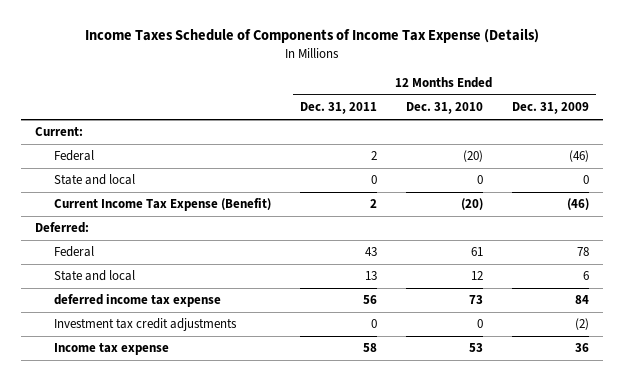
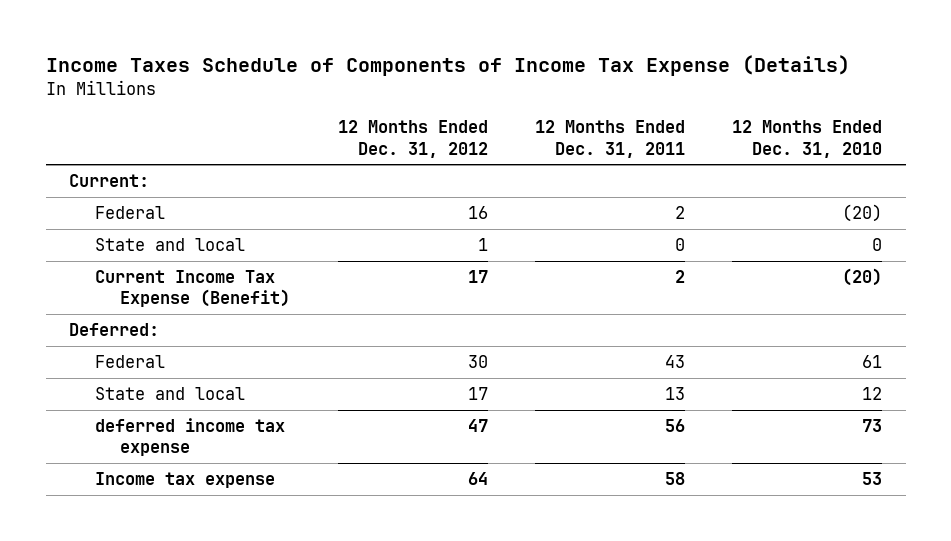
[511,102,589,115] Dec. 31, 2009 -> none
none -> [337,120,488,158] 12 Months Ended Dec. 31, 2012
[54,318,238,332] Investment tax credit adjustments -> none

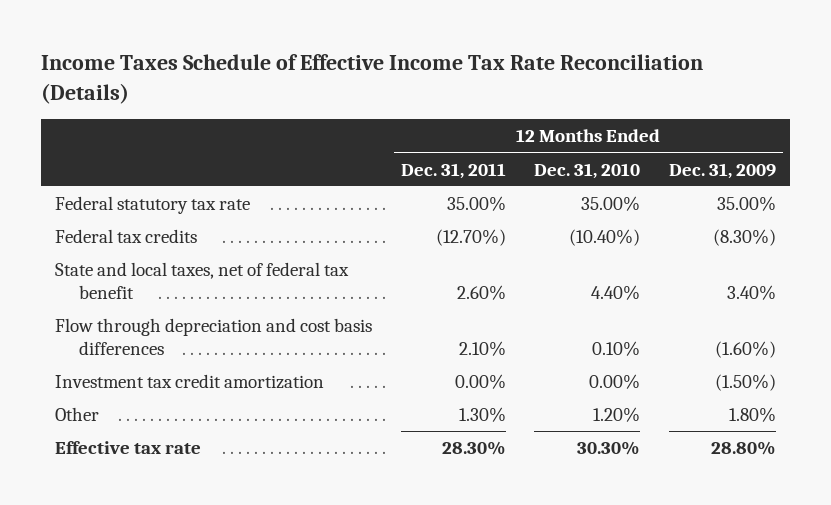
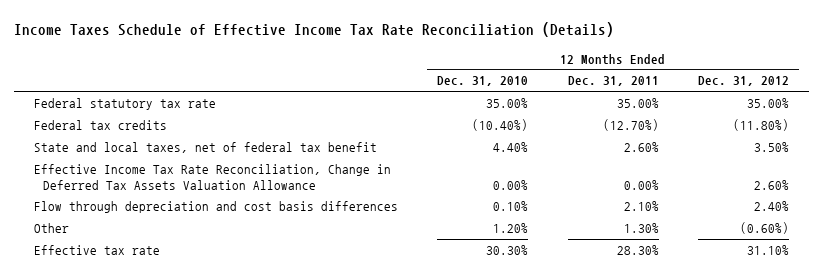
[669,162,777,179] Dec. 31, 2009 -> none
none -> [698,76,790,87] Dec. 31, 2012
none -> [33,164,391,190] Effective Income Tax Rate Reconciliation, Change in Deferred Tax Assets Valuation Allowance
[55,374,325,390] Investment tax credit amortization -> none

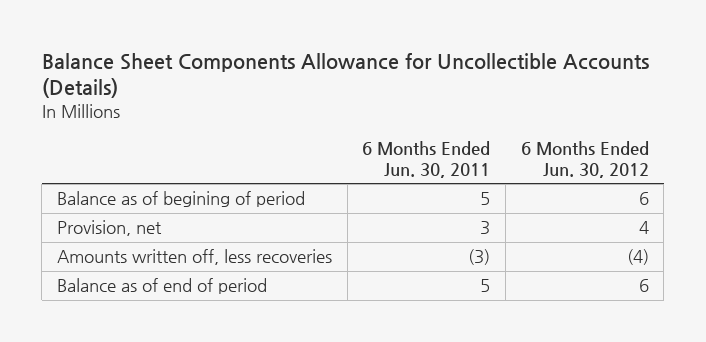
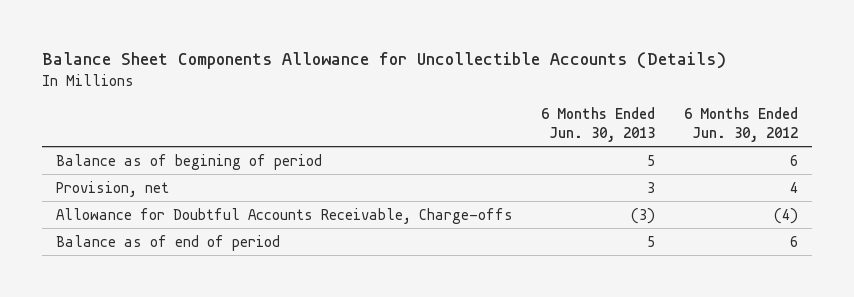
[362,141,491,178] 6 Months Ended Jun. 30, 2011 -> none
none -> [541,107,656,142] 6 Months Ended Jun. 30, 2013
[56,249,332,266] Amounts written off, less recoveries -> none
none -> [56,207,514,224] Allowance for Doubtful Accounts Receivable, Charge-offs

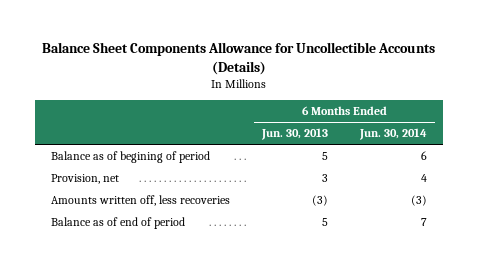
[683,107,798,142] 6 Months Ended Jun. 30, 2012 -> none
none -> [359,128,428,141] Jun. 30, 2014
[56,207,514,224] Allowance for Doubtful Accounts Receivable, Charge-offs -> none
none -> [50,195,230,207] Amounts written off, less recoveries

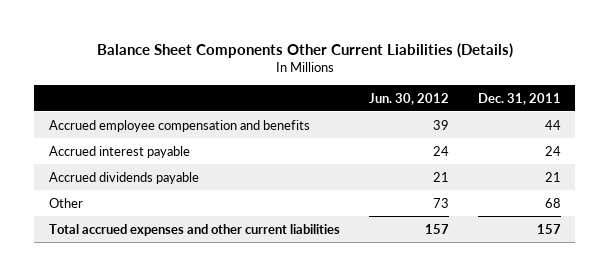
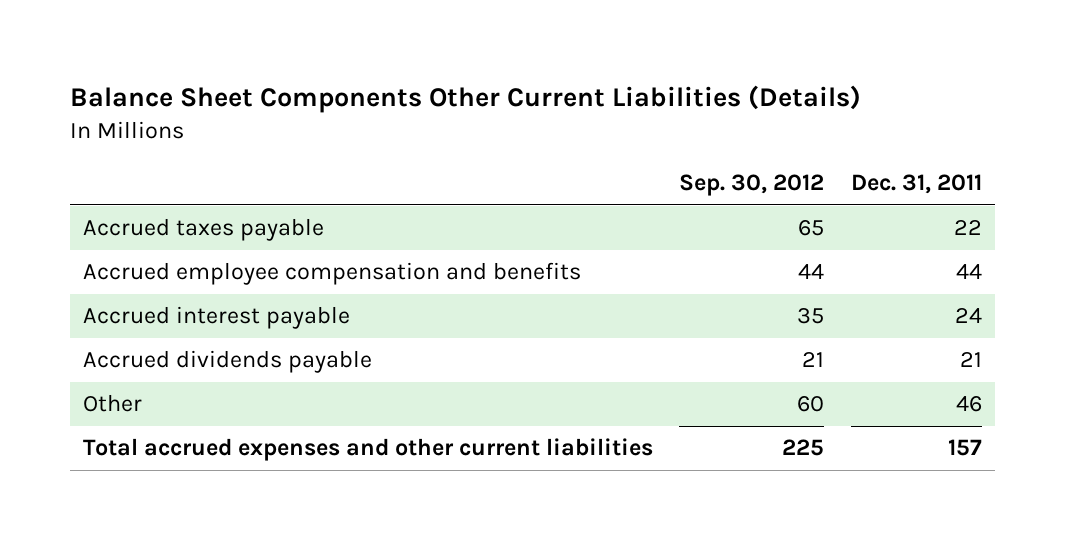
[368,92,449,105] Jun. 30, 2012 -> none
none -> [679,174,825,197] Sep. 30, 2012
none -> [82,218,324,242] Accrued taxes payable
[544,197,561,208] 68 -> [955,396,982,413] 46

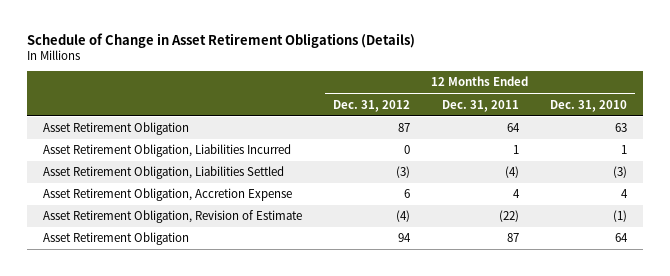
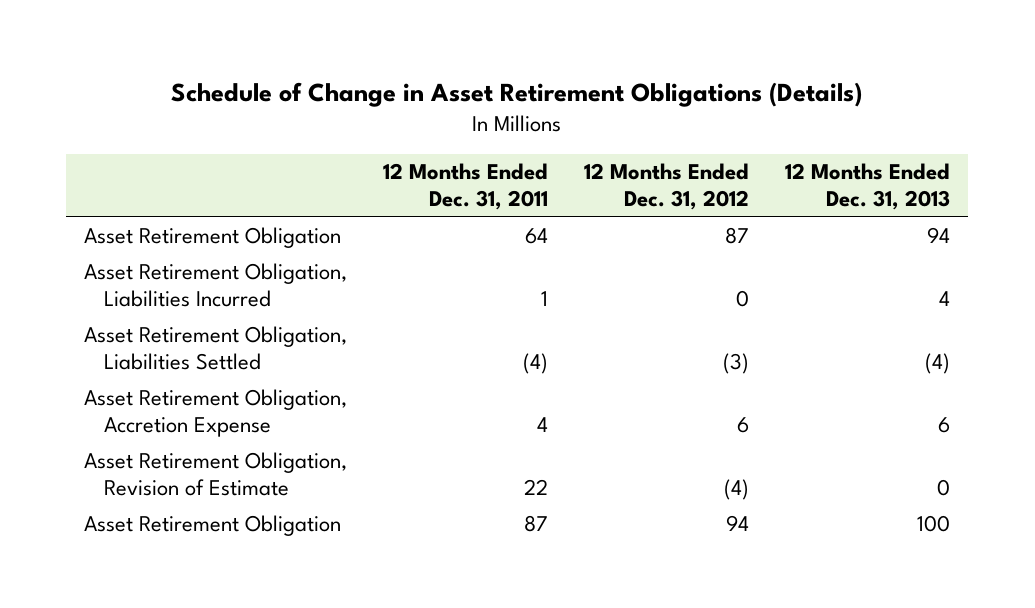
[550,99,628,112] Dec. 31, 2010 -> none
none -> [785,163,951,211] 12 Months Ended Dec. 31, 2013
[498,210,519,223] (22) -> [524,479,549,496] 22

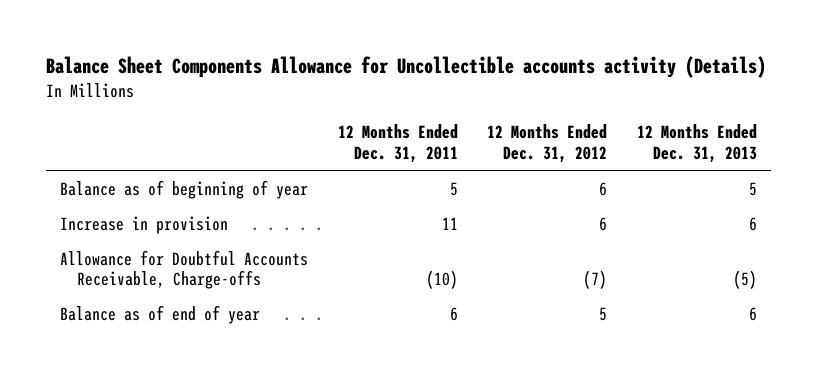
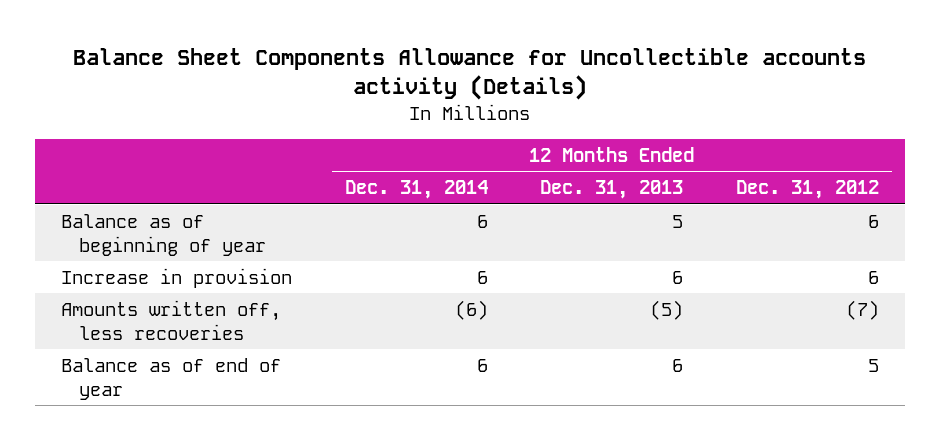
[337,124,458,164] 12 Months Ended Dec. 31, 2011 -> none
none -> [344,180,488,200] Dec. 31, 2014
[60,249,309,290] Allowance for Doubtful Accounts Receivable, Charge-offs -> [61,299,282,340] Amounts written off, less recoveries

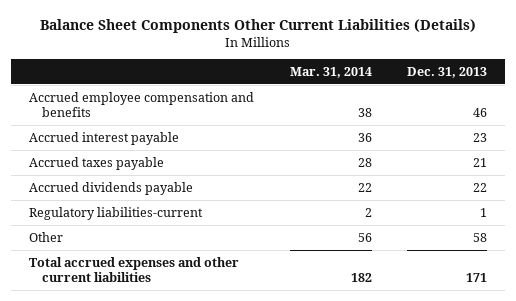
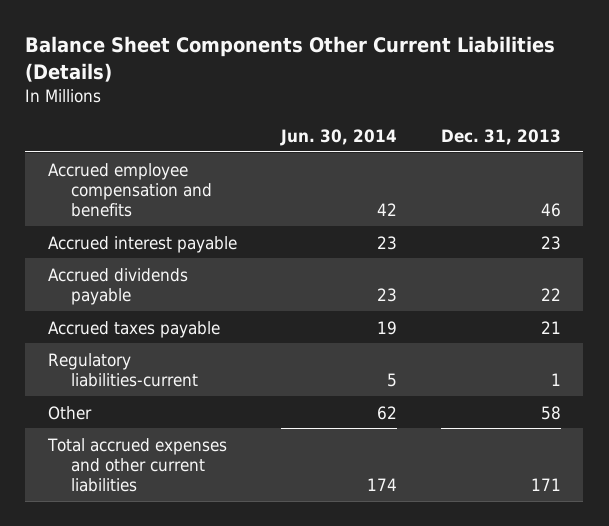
[289,66,372,78] Mar. 31, 2014 -> none
none -> [279,128,397,146] Jun. 30, 2014
[28,156,164,170] Accrued taxes payable -> [47,320,220,338] Accrued taxes payable

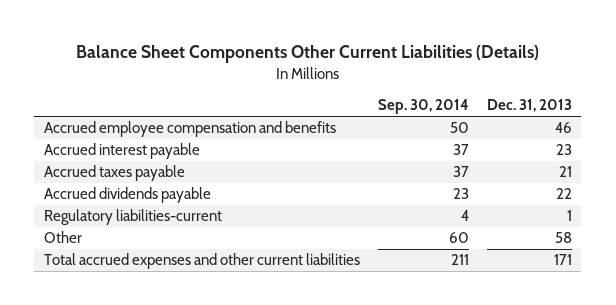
[279,128,397,146] Jun. 30, 2014 -> none
none -> [377,99,469,115] Sep. 30, 2014
[47,267,188,305] Accrued dividends payable -> [43,187,211,204] Accrued dividends payable

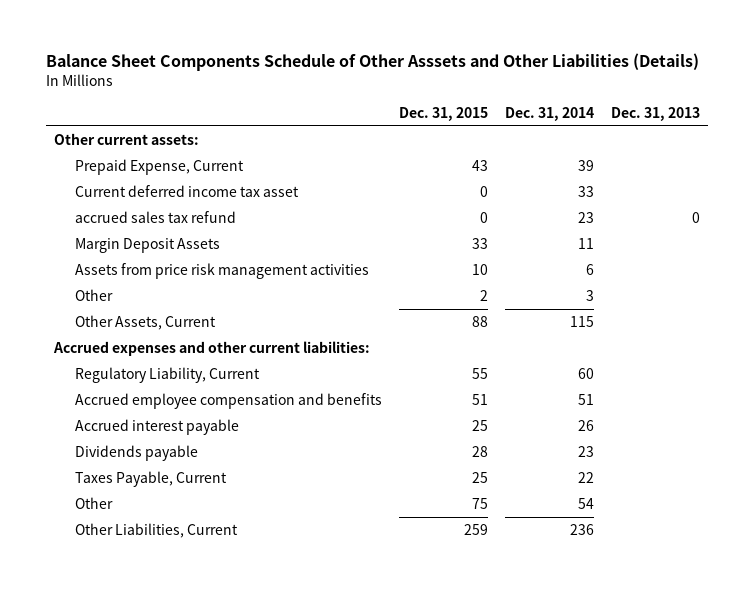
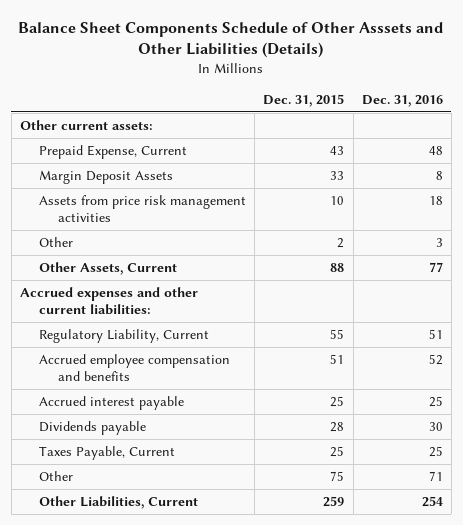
[504,106,594,121] Dec. 31, 2014 -> none
[610,106,700,121] Dec. 31, 2013 -> none
none -> [361,94,443,107] Dec. 31, 2016
[75,184,300,197] Current deferred income tax asset -> none
[75,210,237,223] accrued sales tax refund -> none

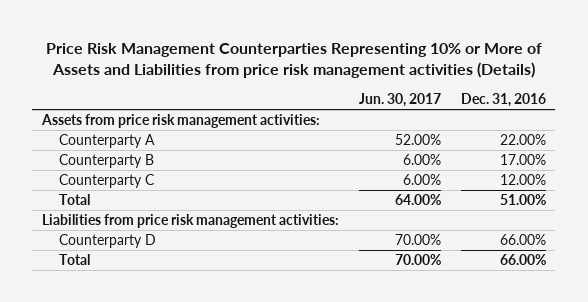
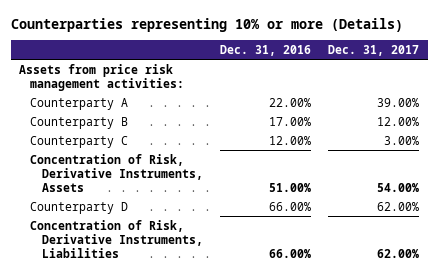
[45,42,542,79] Price Risk Management Counterparties Representing 10% or More of Assets and Liabilities from price risk management activities (Details) -> [10,17,403,32] Counterparties representing 10% or more (Details)
[358,93,441,108] Jun. 30, 2017 -> none
none -> [328,44,420,56] Dec. 31, 2017
[42,214,340,229] Liabilities from price risk management activities: -> none
[58,194,90,206] Total -> [30,153,203,193] Concentration of Risk, Derivative Instruments, Assets
[58,254,90,266] Total -> [30,219,203,259] Concentration of Risk, Derivative Instruments, Liabilities

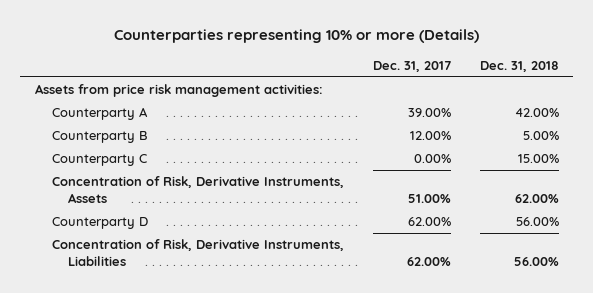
[219,44,311,56] Dec. 31, 2016 -> none
none -> [479,60,559,72] Dec. 31, 2018
[384,135,420,145] 3.00% -> [413,154,451,164] 0.00%
[377,183,420,193] 54.00% -> [407,193,451,203] 51.00%

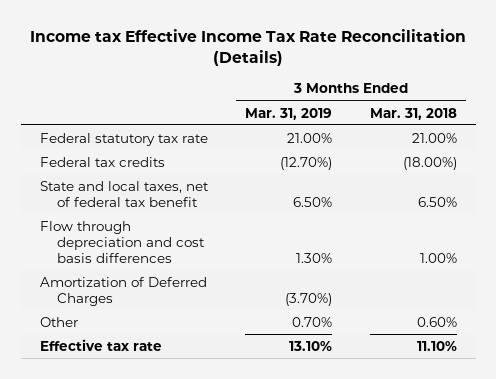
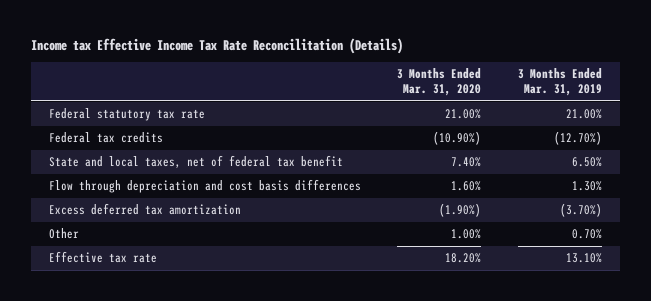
[369,107,457,120] Mar. 31, 2018 -> none
none -> [397,68,482,97] 3 Months Ended Mar. 31, 2020
[39,276,207,306] Amortization of Deferred Charges -> [48,203,241,216] Excess deferred tax amortization

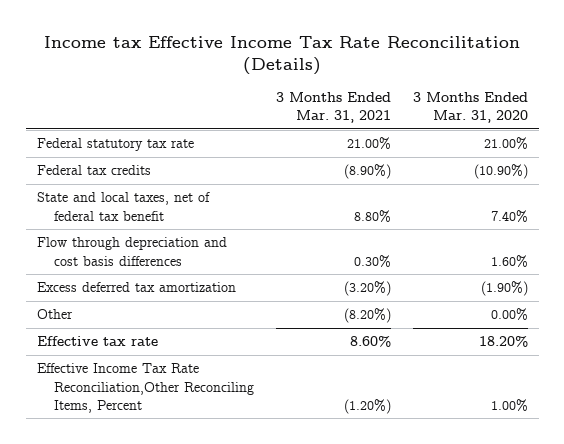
[517,68,602,97] 3 Months Ended Mar. 31, 2019 -> none
none -> [275,92,391,124] 3 Months Ended Mar. 31, 2021
[451,229,482,240] 1.00% -> [490,308,528,322] 0.00%
none -> [36,363,254,413] Effective Income Tax Rate Reconciliation,Other Reconciling Items, Percent

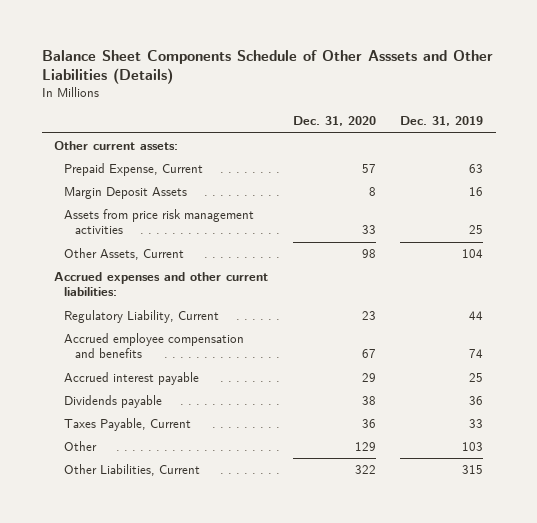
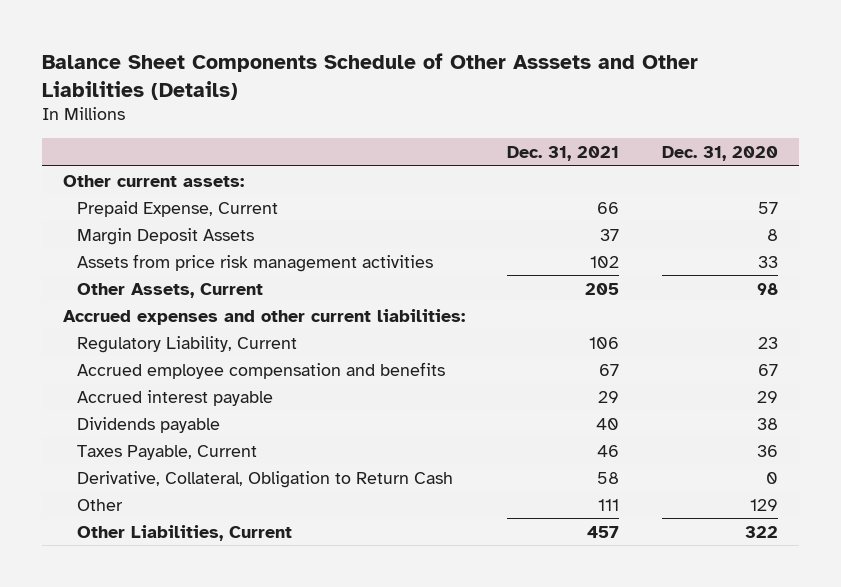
[400,116,484,127] Dec. 31, 2019 -> none
none -> [507,145,620,161] Dec. 31, 2021
none -> [77,470,454,488] Derivative, Collateral, Obligation to Return Cash

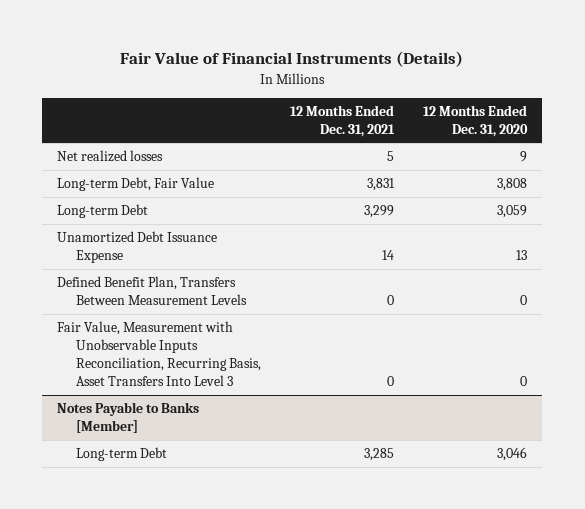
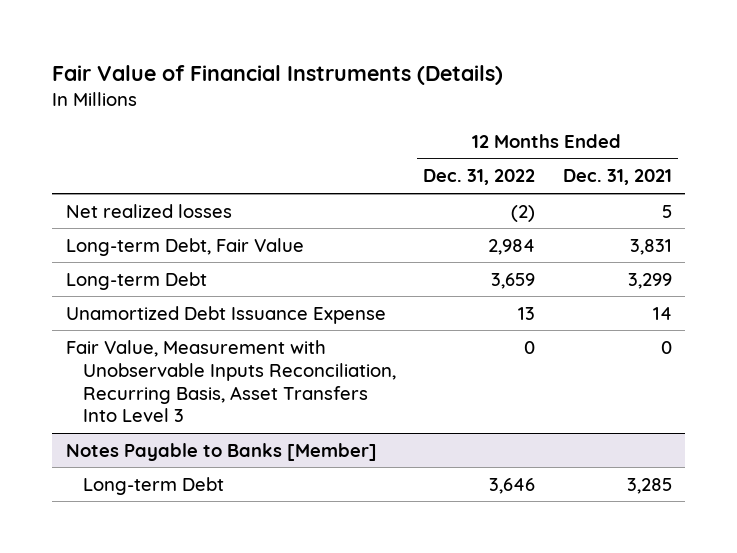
[423,104,529,137] 12 Months Ended Dec. 31, 2020 -> none
none -> [423,169,536,186] Dec. 31, 2022
[57,276,247,306] Defined Benefit Plan, Transfers Between Measurement Levels -> none

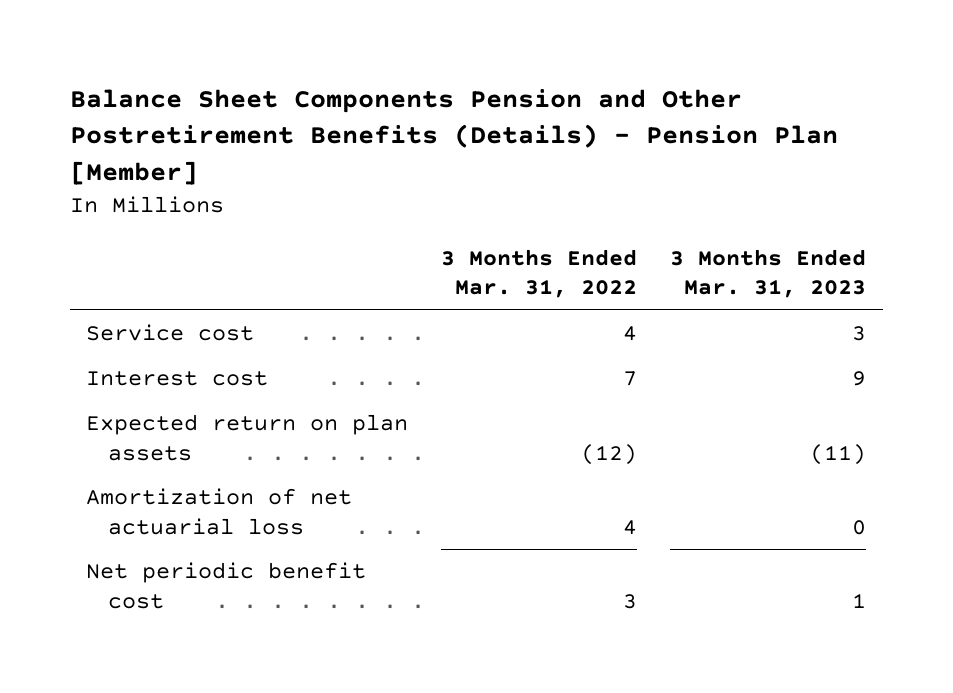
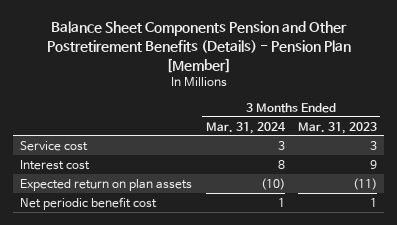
[441,248,638,299] 3 Months Ended Mar. 31, 2022 -> none
none -> [205,121,286,134] Mar. 31, 2024
[86,488,353,535] Amortization of net actuarial loss -> none

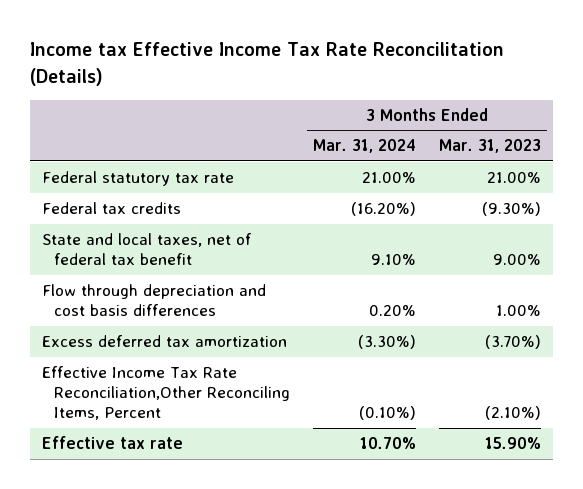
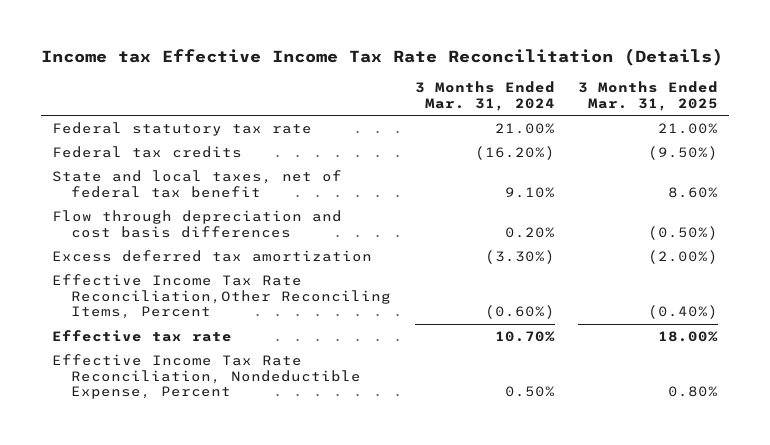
[439,139,542,154] Mar. 31, 2023 -> none
none -> [577,81,718,112] 3 Months Ended Mar. 31, 2025
[358,406,416,421] (0.10%) -> [484,305,555,320] (0.60%)
none -> [52,353,362,400] Effective Income Tax Rate Reconciliation, Nondeductible Expense, Percent

